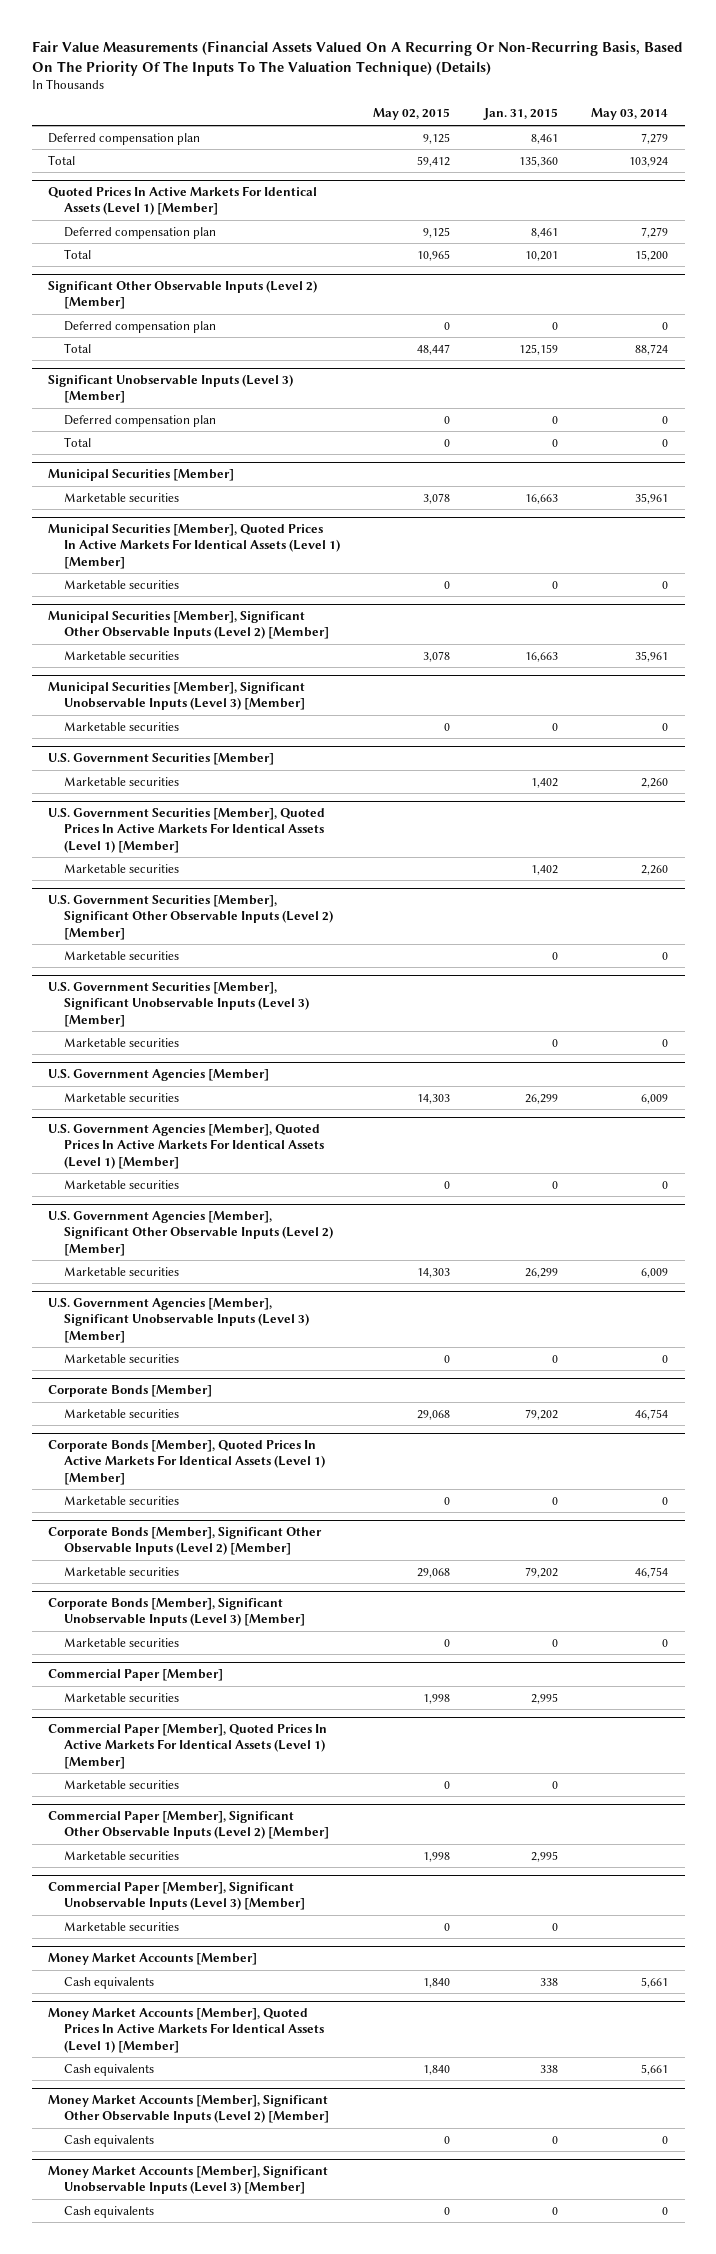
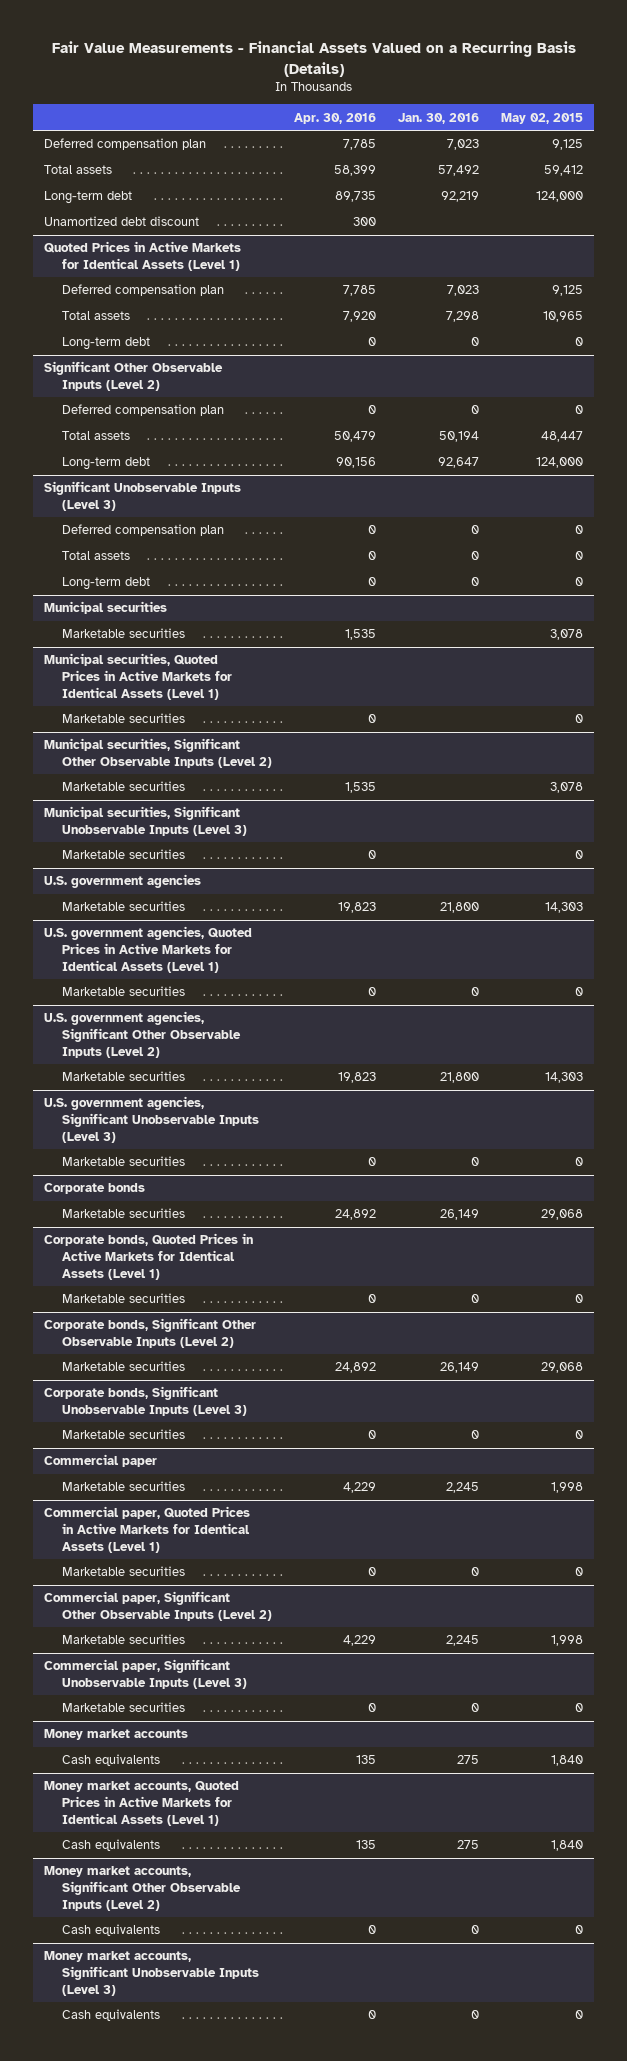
[31,40,683,76] Fair Value Measurements (Financial Assets Valued On A Recurring Or Non-Recurring Basis, Based On The Priority Of The Inputs To The Valuation Technique) (Details) -> [51,41,576,77] Fair Value Measurements - Financial Assets Valued on a Recurring Basis (Details)
[482,108,558,121] Jan. 31, 2015 -> none
[591,108,669,121] May 03, 2014 -> none
none -> [293,112,376,124] Apr. 30, 2016
none -> [397,112,479,124] Jan. 30, 2016
[48,154,76,165] Total -> [44,165,113,175] Total assets
none -> [44,191,133,205] Long-term debt
none -> [44,216,200,227] Unamortized debt discount
[48,186,318,216] Quoted Prices In Active Markets For Identical Assets (Level 1) [Member] -> [44,241,242,271] Quoted Prices in Active Markets for Identical Assets (Level 1)
[64,248,92,259] Total -> [61,311,130,321] Total assets
none -> [61,337,150,351] Long-term debt
[48,280,318,310] Significant Other Observable Inputs (Level 2) [Member] -> [44,361,224,391] Significant Other Observable Inputs (Level 2)
[64,342,92,353] Total -> [61,431,130,441] Total assets
none -> [61,457,150,471] Long-term debt
[48,374,294,404] Significant Unobservable Inputs (Level 3) [Member] -> [44,481,242,511] Significant Unobservable Inputs (Level 3)
[64,436,92,447] Total -> [61,551,130,561] Total assets
none -> [61,577,150,591] Long-term debt
[48,469,235,482] Municipal Securities [Member] -> [44,601,168,615] Municipal securities
[48,524,341,569] Municipal Securities [Member], Quoted Prices In Active Markets For Identical Assets (Level 1) [Member] -> [44,653,232,700] Municipal securities, Quoted Prices in Active Markets for Identical Assets (Level 1)
[48,611,330,640] Municipal Securities [Member], Significant Other Observable Inputs (Level 2) [Member] -> [44,738,272,768] Municipal securities, Significant Other Observable Inputs (Level 2)
[48,682,306,711] Municipal Securities [Member], Significant Unobservable Inputs (Level 3) [Member] -> [44,806,247,836] Municipal securities, Significant Unobservable Inputs (Level 3)
[48,753,275,766] U.S. Government Securities [Member] -> none
[64,776,180,786] Marketable securities -> none
[48,808,326,853] U.S. Government Securities [Member], Quoted Prices In Active Markets For Identical Assets (Level 1) [Member] -> none
[64,863,180,873] Marketable securities -> none
[48,895,334,940] U.S. Government Securities [Member], Significant Other Observable Inputs (Level 2) [Member] -> none
[64,950,180,960] Marketable securities -> none
[48,982,310,1027] U.S. Government Securities [Member], Significant Unobservable Inputs (Level 3) [Member] -> none
[64,1037,180,1047] Marketable securities -> none
[48,1069,270,1082] U.S. Government Agencies [Member] -> [44,874,202,889] U.S. government agencies
[48,1124,325,1169] U.S. Government Agencies [Member], Quoted Prices In Active Markets For Identical Assets (Level 1) [Member] -> [44,926,253,973] U.S. government agencies, Quoted Prices in Active Markets for Identical Assets (Level 1)
[48,1211,334,1256] U.S. Government Agencies [Member], Significant Other Observable Inputs (Level 2) [Member] -> [44,1011,241,1058] U.S. government agencies, Significant Other Observable Inputs (Level 2)
[48,1298,310,1343] U.S. Government Agencies [Member], Significant Unobservable Inputs (Level 3) [Member] -> [44,1096,259,1143] U.S. government agencies, Significant Unobservable Inputs (Level 3)
[48,1385,213,1398] Corporate Bonds [Member] -> [44,1183,146,1195] Corporate bonds
[48,1440,326,1485] Corporate Bonds [Member], Quoted Prices In Active Markets For Identical Assets (Level 1) [Member] -> [44,1233,254,1280] Corporate bonds, Quoted Prices in Active Markets for Identical Assets (Level 1)
[48,1527,323,1556] Corporate Bonds [Member], Significant Other Observable Inputs (Level 2) [Member] -> [44,1318,257,1348] Corporate bonds, Significant Other Observable Inputs (Level 2)
[48,1598,306,1627] Corporate Bonds [Member], Significant Unobservable Inputs (Level 3) [Member] -> [44,1386,247,1416] Corporate bonds, Significant Unobservable Inputs (Level 3)
[48,1669,224,1682] Commercial Paper [Member] -> [44,1454,158,1468] Commercial paper
[48,1724,328,1769] Commercial Paper [Member], Quoted Prices In Active Markets For Identical Assets (Level 1) [Member] -> [44,1506,251,1553] Commercial paper, Quoted Prices in Active Markets for Identical Assets (Level 1)
[48,1811,330,1840] Commercial Paper [Member], Significant Other Observable Inputs (Level 2) [Member] -> [44,1591,272,1621] Commercial paper, Significant Other Observable Inputs (Level 2)
[48,1882,306,1911] Commercial Paper [Member], Significant Unobservable Inputs (Level 3) [Member] -> [44,1659,247,1689] Commercial paper, Significant Unobservable Inputs (Level 3)
[48,1953,258,1966] Money Market Accounts [Member] -> [44,1729,189,1741] Money market accounts
[48,2008,325,2053] Money Market Accounts [Member], Quoted Prices In Active Markets For Identical Assets (Level 1) [Member] -> [44,1781,240,1826] Money market accounts, Quoted Prices in Active Markets for Identical Assets (Level 1)
[48,2095,330,2124] Money Market Accounts [Member], Significant Other Observable Inputs (Level 2) [Member] -> [44,1866,241,1911] Money market accounts, Significant Other Observable Inputs (Level 2)
[48,2166,329,2195] Money Market Accounts [Member], Significant Unobservable Inputs (Level 3) [Member] -> [44,1951,259,1996] Money market accounts, Significant Unobservable Inputs (Level 3)

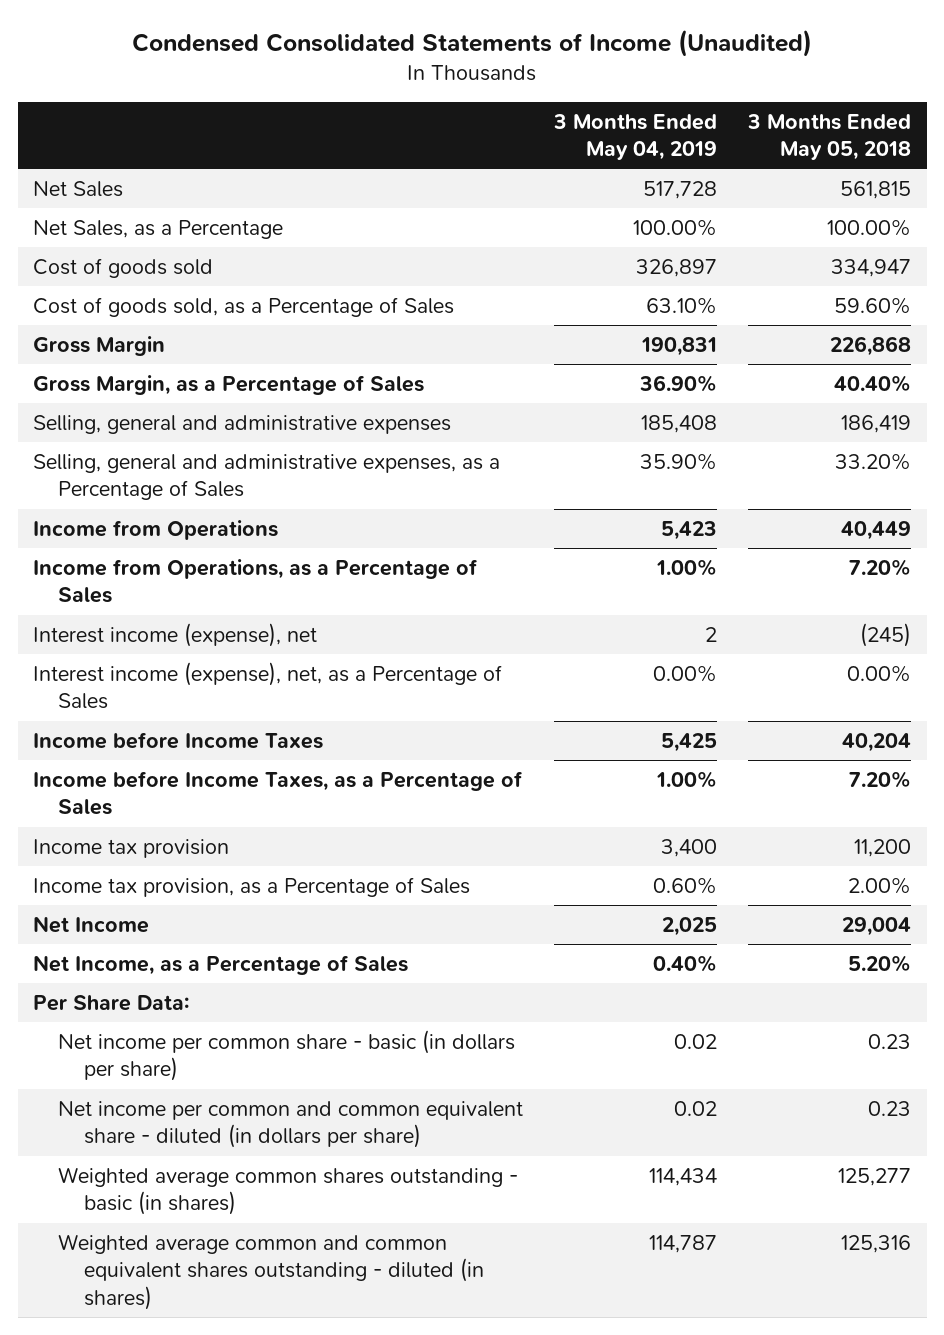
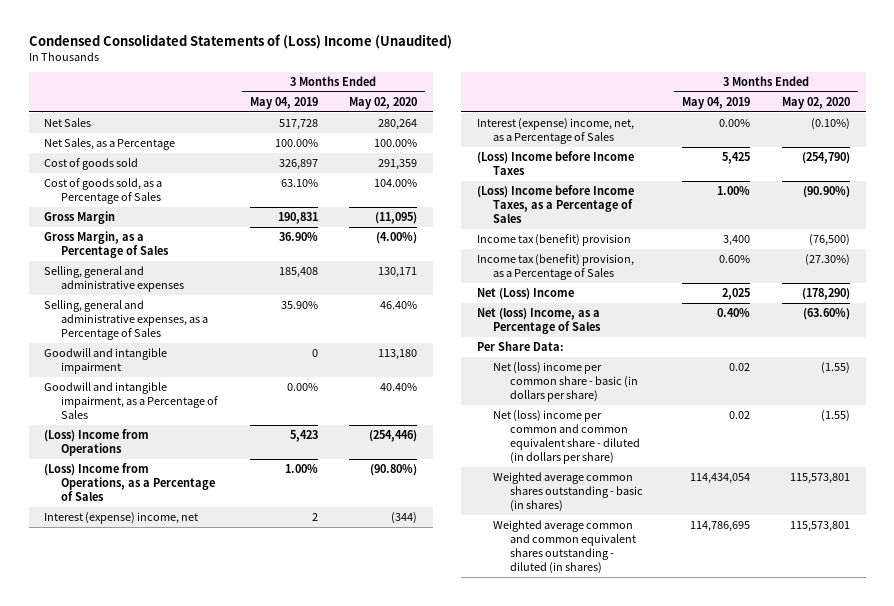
[132,29,813,58] Condensed Consolidated Statements of Income (Unaudited) -> [28,33,452,49] Condensed Consolidated Statements of (Loss) Income (Unaudited)
[747,113,912,160] 3 Months Ended May 05, 2018 -> none
none -> [349,97,418,110] May 02, 2020
none -> [44,348,168,374] Goodwill and intangible impairment
none -> [44,382,218,419] Goodwill and intangible impairment, as a Percentage of Sales
[33,519,279,540] Income from Operations -> [44,429,150,456] (Loss) Income from Operations
[33,558,479,604] Income from Operations, as a Percentage of Sales -> [44,463,215,501] (Loss) Income from Operations, as a Percentage of Sales
[33,622,318,647] Interest income (expense), net -> [44,512,199,525] Interest (expense) income, net
[33,661,503,710] Interest income (expense), net, as a Percentage of Sales -> [476,118,634,144] Interest (expense) income, net, as a Percentage of Sales
[33,731,324,749] Income before Income Taxes -> [476,151,634,175] (Loss) Income before Income Taxes
[33,770,524,816] Income before Income Taxes, as a Percentage of Sales -> [476,185,634,223] (Loss) Income before Income Taxes, as a Percentage of Sales
[33,838,230,858] Income tax provision -> [476,234,631,247] Income tax (benefit) provision
[33,876,471,897] Income tax provision, as a Percentage of Sales -> [476,254,634,280] Income tax (benefit) provision, as a Percentage of Sales
[33,915,150,933] Net Income -> [476,288,574,301] Net (Loss) Income
[33,954,409,975] Net Income, as a Percentage of Sales -> [476,308,602,334] Net (loss) Income, as a Percentage of Sales
[58,1029,516,1082] Net income per common share - basic (in dollars per share) -> [493,362,638,402] Net (loss) income per common share - basic (in dollars per share)
[58,1100,524,1149] Net income per common and common equivalent share - diluted (in dollars per share) -> [493,410,640,464] Net (loss) income per common and common equivalent share - diluted (in dollars per share)
[649,1167,718,1186] 114,434 -> [690,473,751,485] 114,434,054
[649,1234,718,1253] 114,787 -> [690,521,751,533] 114,786,695

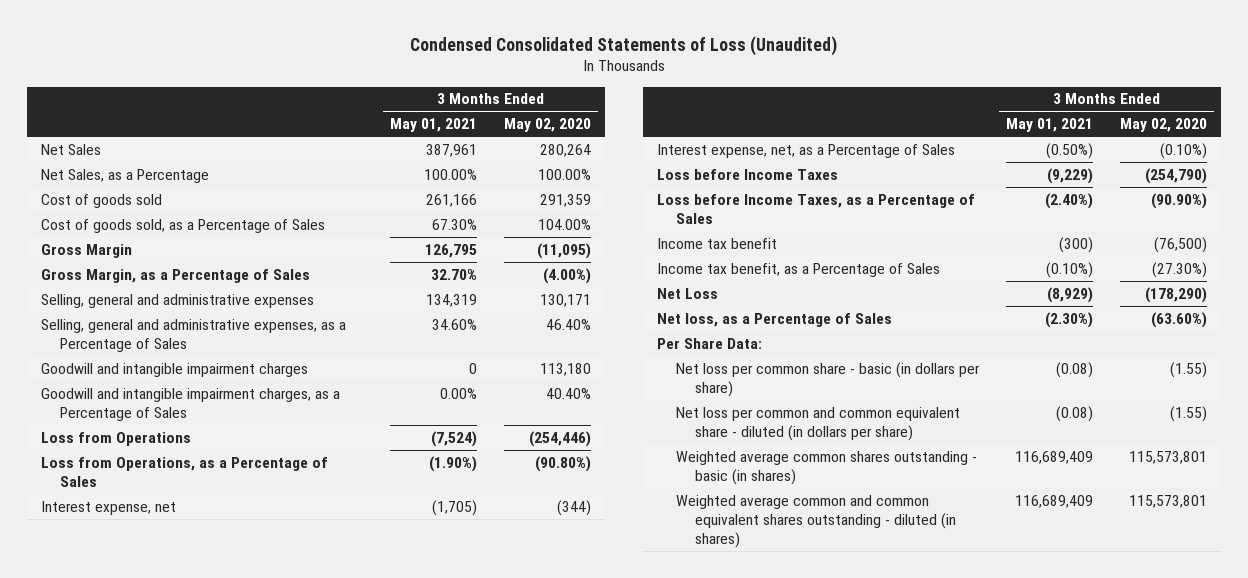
[28,33,452,49] Condensed Consolidated Statements of (Loss) Income (Unaudited) -> [409,35,837,56] Condensed Consolidated Statements of Loss (Unaudited)
[249,97,318,110] May 04, 2019 -> none
none -> [390,118,478,133] May 01, 2021
[44,348,168,374] Goodwill and intangible impairment -> [40,362,308,377] Goodwill and intangible impairment charges
[44,382,218,419] Goodwill and intangible impairment, as a Percentage of Sales -> [40,387,340,421] Goodwill and intangible impairment charges, as a Percentage of Sales
[44,429,150,456] (Loss) Income from Operations -> [40,431,191,446] Loss from Operations
[44,463,215,501] (Loss) Income from Operations, as a Percentage of Sales -> [40,456,328,487] Loss from Operations, as a Percentage of Sales
[44,512,199,525] Interest (expense) income, net -> [40,500,176,515] Interest expense, net
[476,118,634,144] Interest (expense) income, net, as a Percentage of Sales -> [656,143,955,158] Interest expense, net, as a Percentage of Sales
[476,151,634,175] (Loss) Income before Income Taxes -> [656,168,838,180] Loss before Income Taxes
[476,185,634,223] (Loss) Income before Income Taxes, as a Percentage of Sales -> [656,193,975,224] Loss before Income Taxes, as a Percentage of Sales
[476,234,631,247] Income tax (benefit) provision -> [656,237,777,249] Income tax benefit
[476,254,634,280] Income tax (benefit) provision, as a Percentage of Sales -> [656,262,940,277] Income tax benefit, as a Percentage of Sales
[476,288,574,301] Net (Loss) Income -> [656,287,718,299] Net Loss
[476,308,602,334] Net (loss) Income, as a Percentage of Sales -> [656,312,892,327] Net loss, as a Percentage of Sales
[493,362,638,402] Net (loss) income per common share - basic (in dollars per share) -> [675,361,980,397] Net loss per common share - basic (in dollars per share)
[493,410,640,464] Net (loss) income per common and common equivalent share - diluted (in dollars per share) -> [675,406,960,441] Net loss per common and common equivalent share - diluted (in dollars per share)

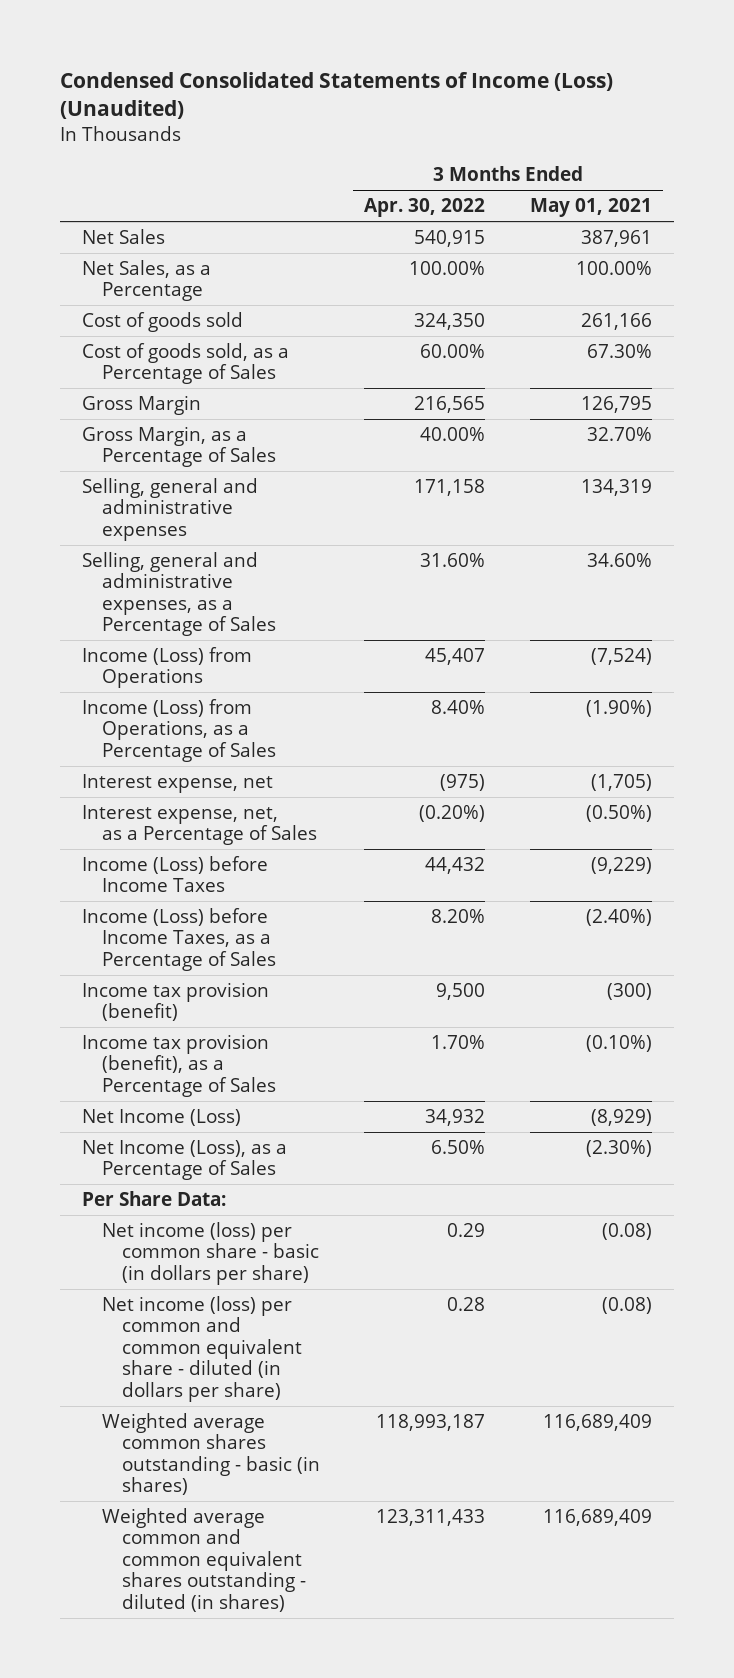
[409,35,837,56] Condensed Consolidated Statements of Loss (Unaudited) -> [59,71,613,120] Condensed Consolidated Statements of Income (Loss) (Unaudited)
[504,118,592,133] May 02, 2020 -> none
none -> [364,198,486,218] Apr. 30, 2022
[40,362,308,377] Goodwill and intangible impairment charges -> none
[40,387,340,421] Goodwill and intangible impairment charges, as a Percentage of Sales -> none
[40,431,191,446] Loss from Operations -> [81,646,252,689] Income (Loss) from Operations
[40,456,328,487] Loss from Operations, as a Percentage of Sales -> [81,698,276,762] Income (Loss) from Operations, as a Percentage of Sales
[656,168,838,180] Loss before Income Taxes -> [81,855,268,893] Income (Loss) before Income Taxes
[656,193,975,224] Loss before Income Taxes, as a Percentage of Sales -> [81,907,276,971] Income (Loss) before Income Taxes, as a Percentage of Sales
[656,237,777,249] Income tax benefit -> [81,981,269,1022] Income tax provision (benefit)
[656,262,940,277] Income tax benefit, as a Percentage of Sales -> [81,1033,276,1097] Income tax provision (benefit), as a Percentage of Sales
[656,287,718,299] Net Loss -> [81,1108,241,1126] Net Income (Loss)
[656,312,892,327] Net loss, as a Percentage of Sales -> [81,1139,287,1181] Net Income (Loss), as a Percentage of Sales
[675,361,980,397] Net loss per common share - basic (in dollars per share) -> [101,1221,319,1285] Net income (loss) per common share - basic (in dollars per share)
[675,406,960,441] Net loss per common and common equivalent share - diluted (in dollars per share) -> [101,1295,302,1402] Net income (loss) per common and common equivalent share - diluted (in dollars per share)

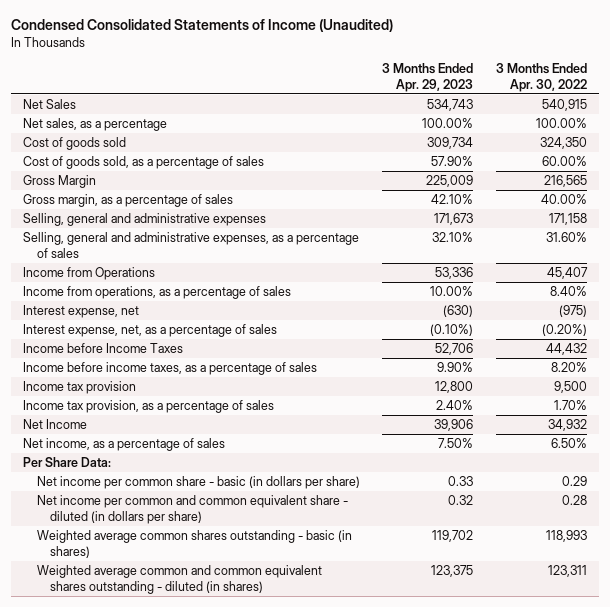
[59,71,613,120] Condensed Consolidated Statements of Income (Loss) (Unaudited) -> [11,19,394,33] Condensed Consolidated Statements of Income (Unaudited)
[529,198,652,218] May 01, 2021 -> none
none -> [382,63,474,92] 3 Months Ended Apr. 29, 2023
[81,259,211,302] Net Sales, as a Percentage -> [22,118,167,132] Net sales, as a percentage
[81,342,289,385] Cost of goods sold, as a Percentage of Sales -> [22,156,264,170] Cost of goods sold, as a percentage of sales
[81,425,276,468] Gross Margin, as a Percentage of Sales -> [22,194,233,208] Gross margin, as a percentage of sales
[81,551,276,637] Selling, general and administrative expenses, as a Percentage of Sales -> [22,232,359,258] Selling, general and administrative expenses, as a percentage of sales
[81,646,252,689] Income (Loss) from Operations -> [22,267,155,281] Income from Operations
[81,698,276,762] Income (Loss) from Operations, as a Percentage of Sales -> [22,286,291,300] Income from operations, as a percentage of sales
[81,804,317,846] Interest expense, net, as a Percentage of Sales -> [22,324,277,338] Interest expense, net, as a percentage of sales
[81,855,268,893] Income (Loss) before Income Taxes -> [22,343,183,354] Income before Income Taxes
[81,907,276,971] Income (Loss) before Income Taxes, as a Percentage of Sales -> [22,362,317,376] Income before income taxes, as a percentage of sales
[81,981,269,1022] Income tax provision (benefit) -> [22,381,136,395] Income tax provision
[81,1033,276,1097] Income tax provision (benefit), as a Percentage of Sales -> [22,400,274,414] Income tax provision, as a percentage of sales
[81,1108,241,1126] Net Income (Loss) -> [22,419,87,430] Net Income
[81,1139,287,1181] Net Income (Loss), as a Percentage of Sales -> [22,438,225,452] Net income, as a percentage of sales
[101,1221,319,1285] Net income (loss) per common share - basic (in dollars per share) -> [36,476,360,490] Net income per common share - basic (in dollars per share)
[101,1295,302,1402] Net income (loss) per common and common equivalent share - diluted (in dollars per share) -> [36,495,348,524] Net income per common and common equivalent share - diluted (in dollars per share)
[376,1413,486,1431] 118,993,187 -> [546,530,588,543] 118,993
[376,1508,486,1526] 123,311,433 -> [548,565,588,578] 123,311

